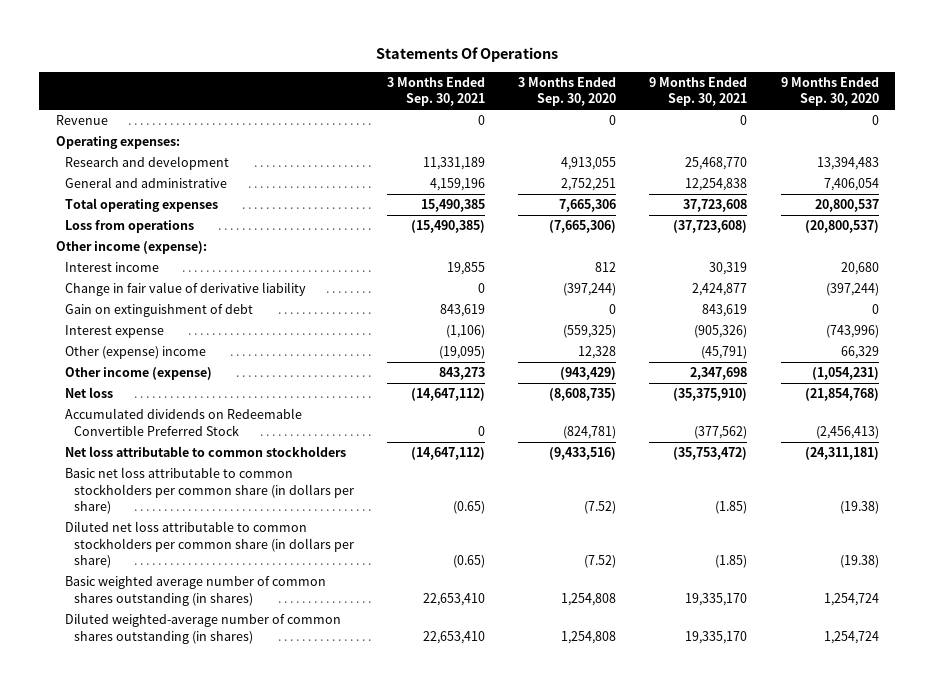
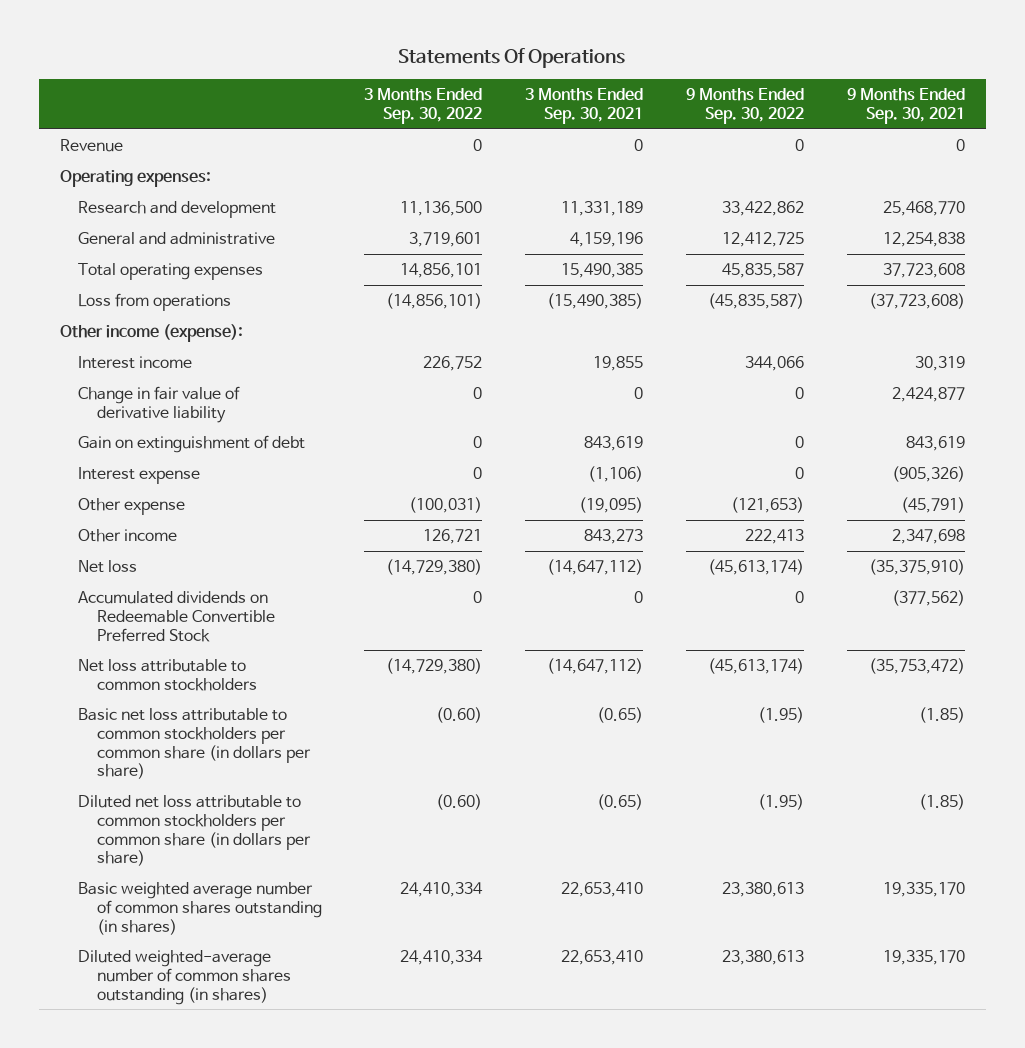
[518,76,617,107] 3 Months Ended Sep. 30, 2020 -> none
[780,76,879,107] 9 Months Ended Sep. 30, 2020 -> none
none -> [364,88,483,125] 3 Months Ended Sep. 30, 2022
none -> [685,88,804,125] 9 Months Ended Sep. 30, 2022
[65,346,207,360] Other (expense) income -> [78,498,186,516] Other expense
[65,367,213,381] Other income (expense) -> [78,529,178,543] Other income

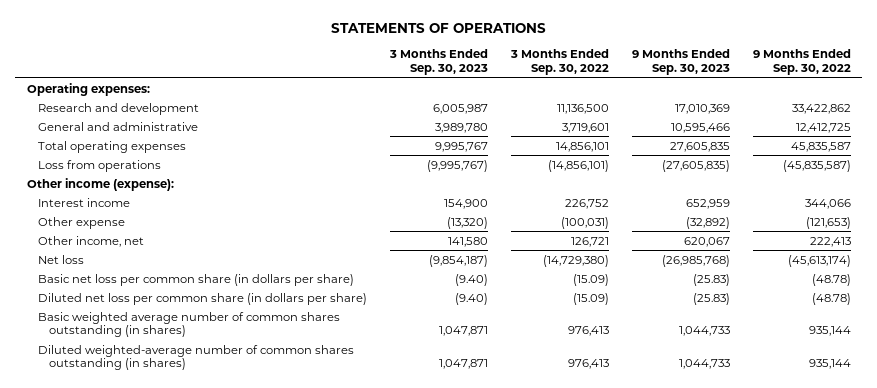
[398,48,626,69] Statements Of Operations -> [330,23,546,34] STATEMENTS OF OPERATIONS
[525,88,644,125] 3 Months Ended Sep. 30, 2021 -> none
[846,88,965,125] 9 Months Ended Sep. 30, 2021 -> none
none -> [388,49,488,76] 3 Months Ended Sep. 30, 2023
none -> [631,49,730,76] 9 Months Ended Sep. 30, 2023
[59,139,123,153] Revenue -> none
[78,386,241,423] Change in fair value of derivative liability -> none
[78,435,306,454] Gain on extinguishment of debt -> none
[78,467,201,485] Interest expense -> none
[78,529,178,543] Other income -> [37,235,144,247] Other income, net
[78,591,275,642] Accumulated dividends on Redeemable Convertible Preferred Stock -> none
[78,659,257,691] Net loss attributable to common stockholders -> none
[78,708,311,780] Basic net loss attributable to common stockholders per common share (in dollars per share) -> [37,273,354,286] Basic net loss per common share (in dollars per share)
[436,707,483,724] (0.60) -> [572,273,609,286] (15.09)
[757,707,804,724] (1.95) -> [811,273,851,286] (48.78)
[78,795,311,867] Diluted net loss attributable to common stockholders per common share (in dollars per share) -> [37,292,367,305] Diluted net loss per common share (in dollars per share)
[436,794,483,811] (0.60) -> [572,292,609,305] (15.09)
[757,794,804,811] (1.95) -> [811,292,851,305] (48.78)
[400,882,484,898] 24,410,334 -> [567,326,609,337] 976,413
[721,882,804,898] 23,380,613 -> [808,326,851,337] 935,144
[400,950,484,966] 24,410,334 -> [567,359,609,370] 976,413
[721,950,804,966] 23,380,613 -> [808,359,851,370] 935,144

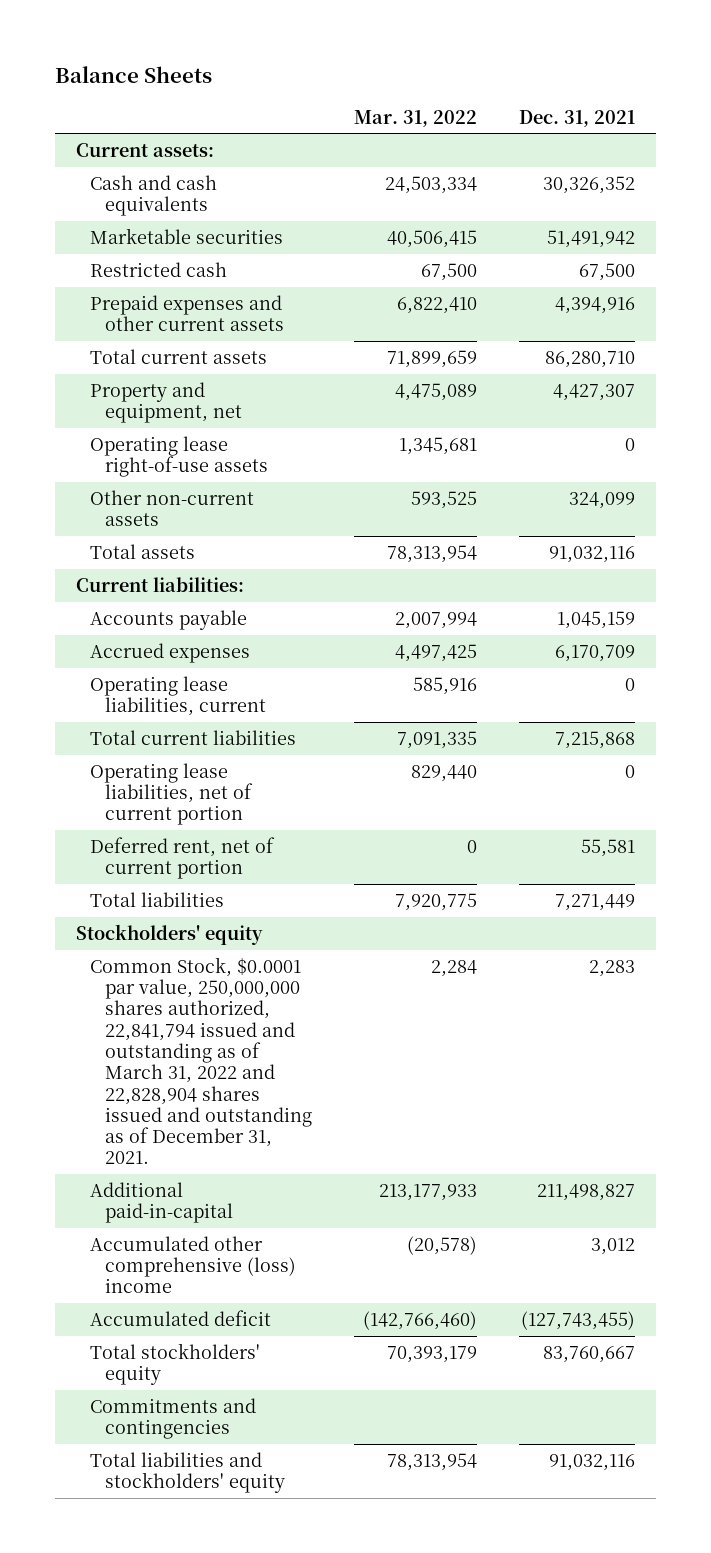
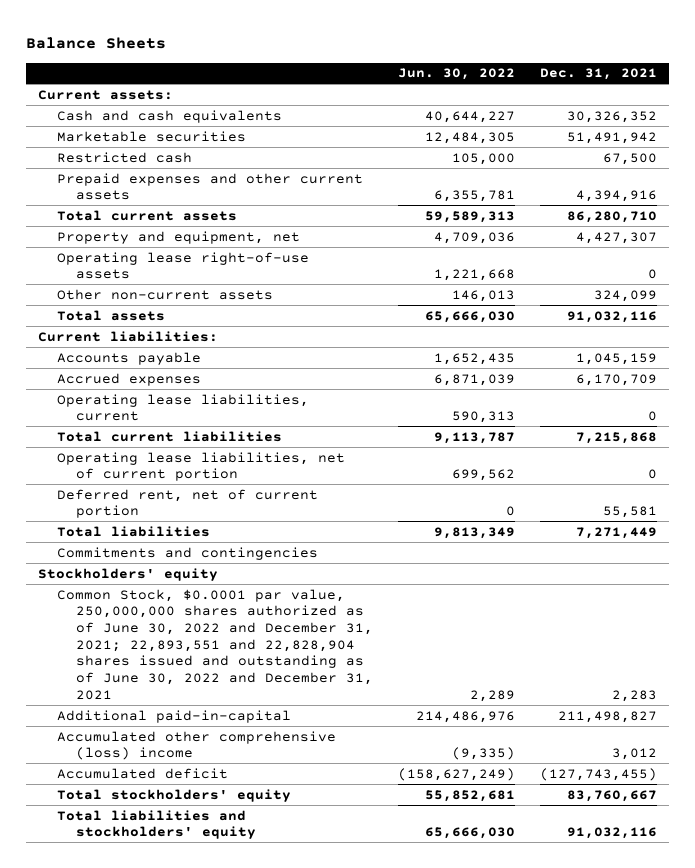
[353,109,477,127] Mar. 31, 2022 -> none
none -> [397,68,515,81] Jun. 30, 2022
[90,1397,257,1440] Commitments and contingencies -> [57,546,319,560] Commitments and contingencies
[90,956,312,1165] Common Stock, $0.0001 par value, 250,000,000 shares authorized, 22,841,794 issued and outstanding as of March 31, 2022 and 22,828,904 shares issued and outstanding as of December 31, 2021. -> [57,588,374,700] Common Stock, $0.0001 par value, 250,000,000 shares authorized as of June 30, 2022 and December 31, 2021; 22,893,551 and 22,828,904 shares issued and outstanding as of June 30, 2022 and December 31, 2021

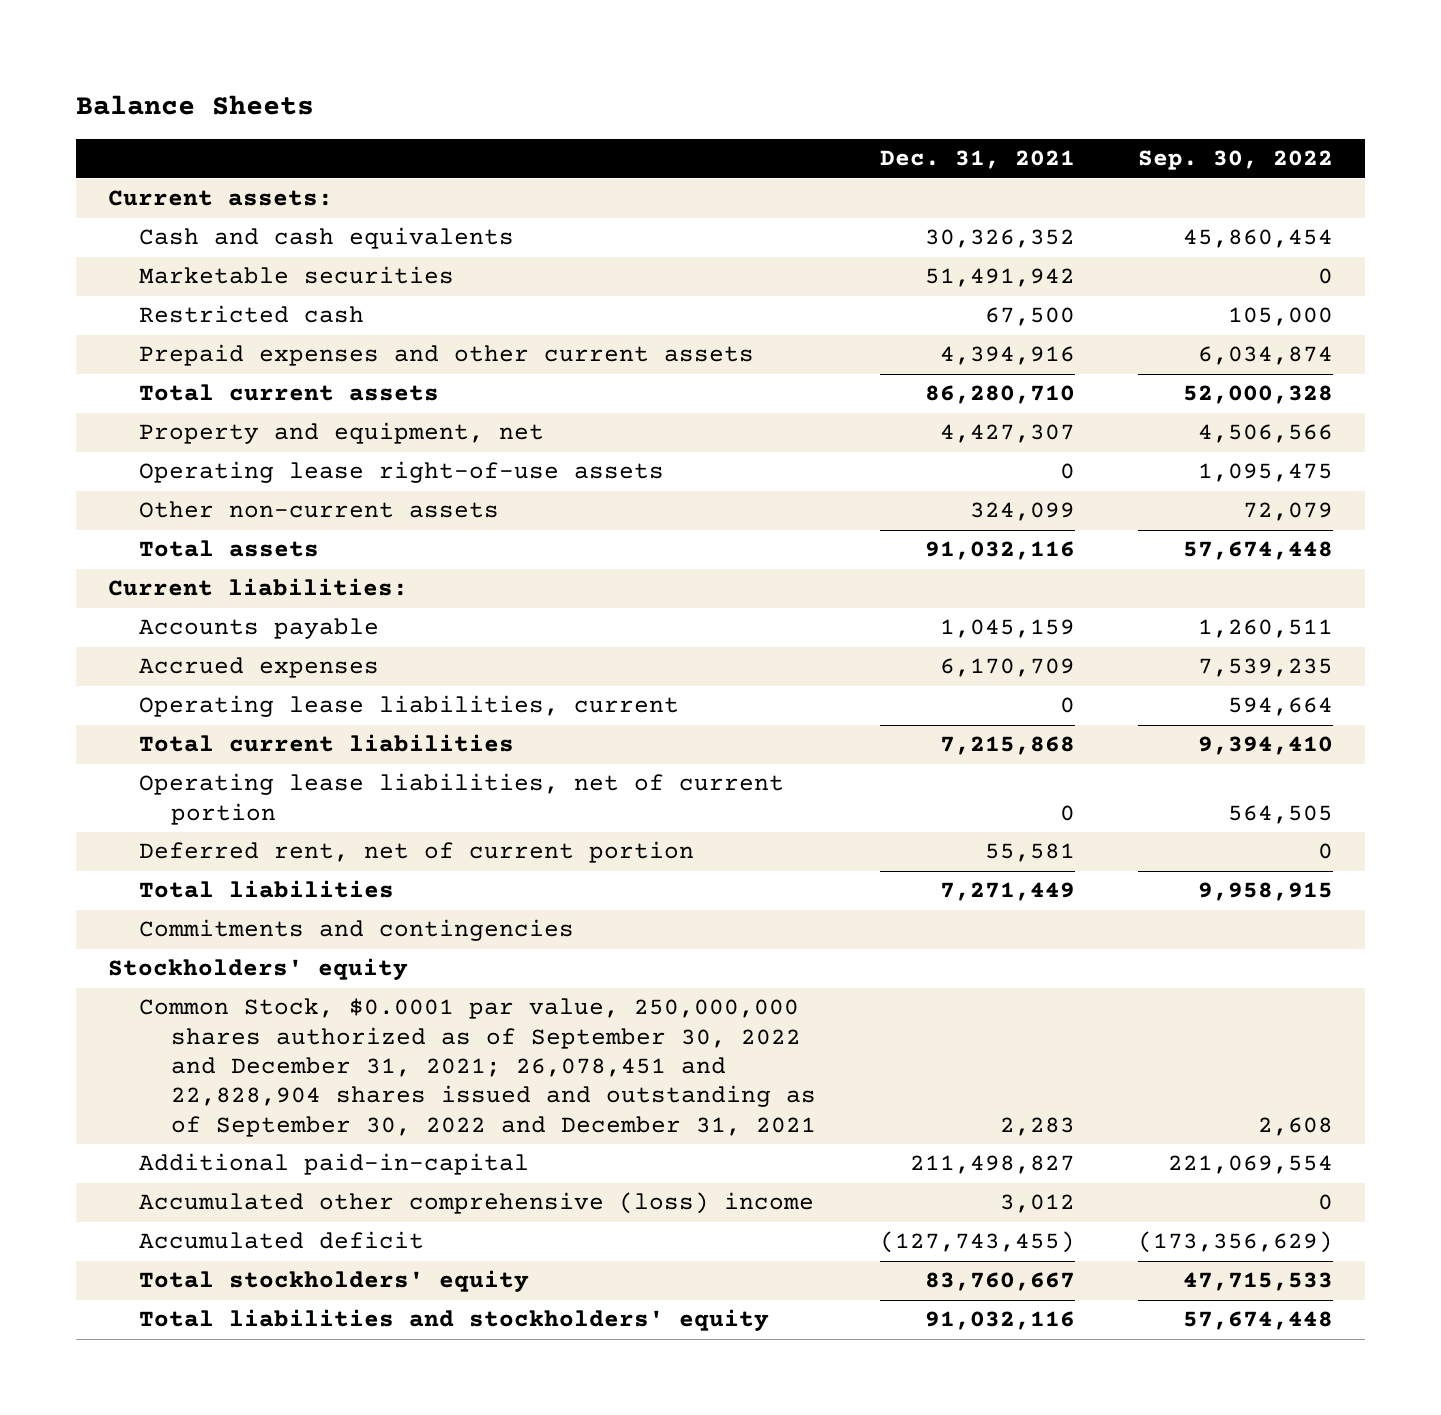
[397,68,515,81] Jun. 30, 2022 -> none
none -> [1138,150,1334,171] Sep. 30, 2022
[57,588,374,700] Common Stock, $0.0001 par value, 250,000,000 shares authorized as of June 30, 2022 and December 31, 2021; 22,893,551 and 22,828,904 shares issued and outstanding as of June 30, 2022 and December 31, 2021 -> [139,998,816,1137] Common Stock, $0.0001 par value, 250,000,000 shares authorized as of September 30, 2022 and December 31, 2021; 26,078,451 and 22,828,904 shares issued and outstanding as of September 30, 2022 and December 31, 2021

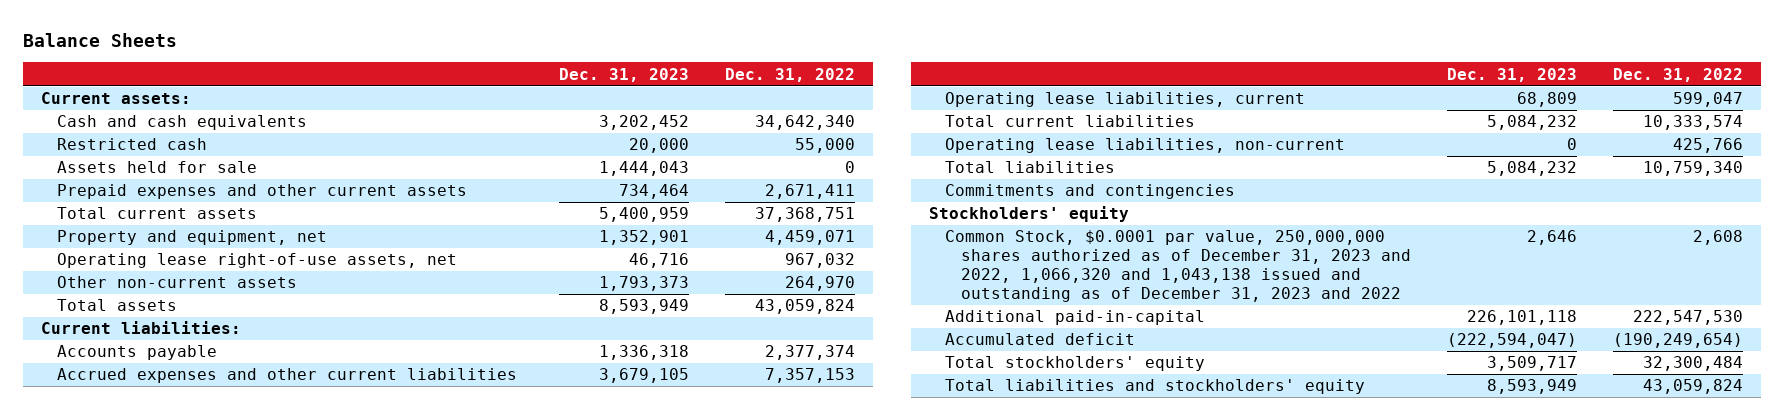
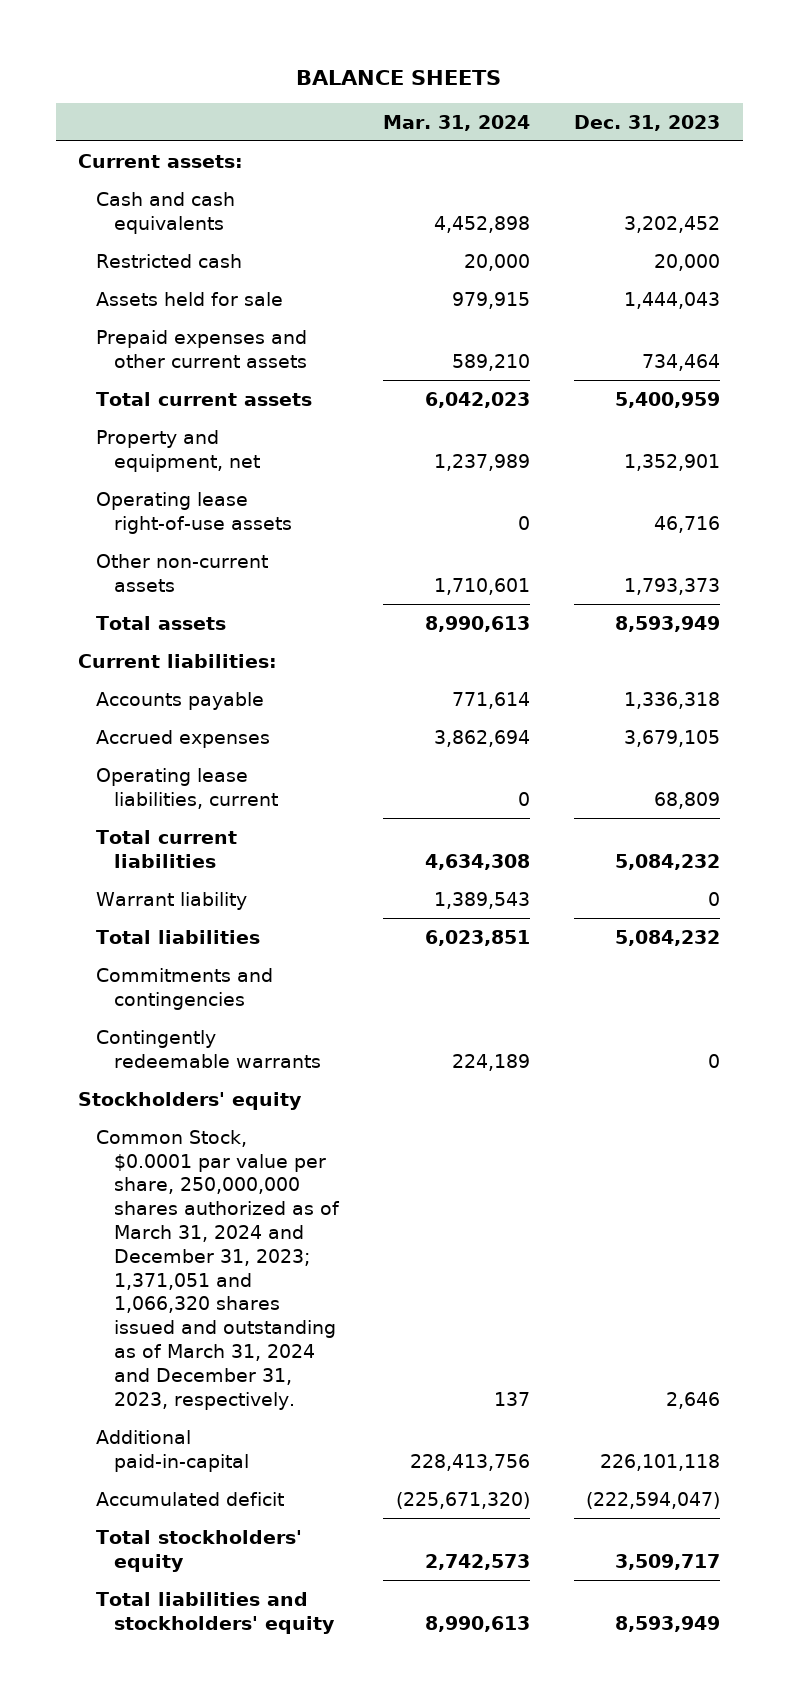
[23,33,178,48] Balance Sheets -> [296,69,502,85] BALANCE SHEETS
[724,67,855,82] Dec. 31, 2022 -> none
none -> [382,114,530,131] Mar. 31, 2024
[57,253,458,269] Operating lease right-of-use assets, net -> [95,491,292,534] Operating lease right-of-use assets
[57,368,518,384] Accrued expenses and other current liabilities -> [95,729,270,748] Accrued expenses
[944,138,1345,154] Operating lease liabilities, non-current -> none
none -> [95,891,247,910] Warrant liability
none -> [95,1029,321,1068] Contingently redeemable warrants
[944,230,1411,303] Common Stock, $0.0001 par value, 250,000,000 shares authorized as of December 31, 2023 and 2022, 1,066,320 and 1,043,138 issued and outstanding as of December 31, 2023 and 2022 -> [95,1129,340,1410] Common Stock, $0.0001 par value per share, 250,000,000 shares authorized as of March 31, 2024 and December 31, 2023; 1,371,051 and 1,066,320 shares issued and outstanding as of March 31, 2024 and December 31, 2023, respectively.

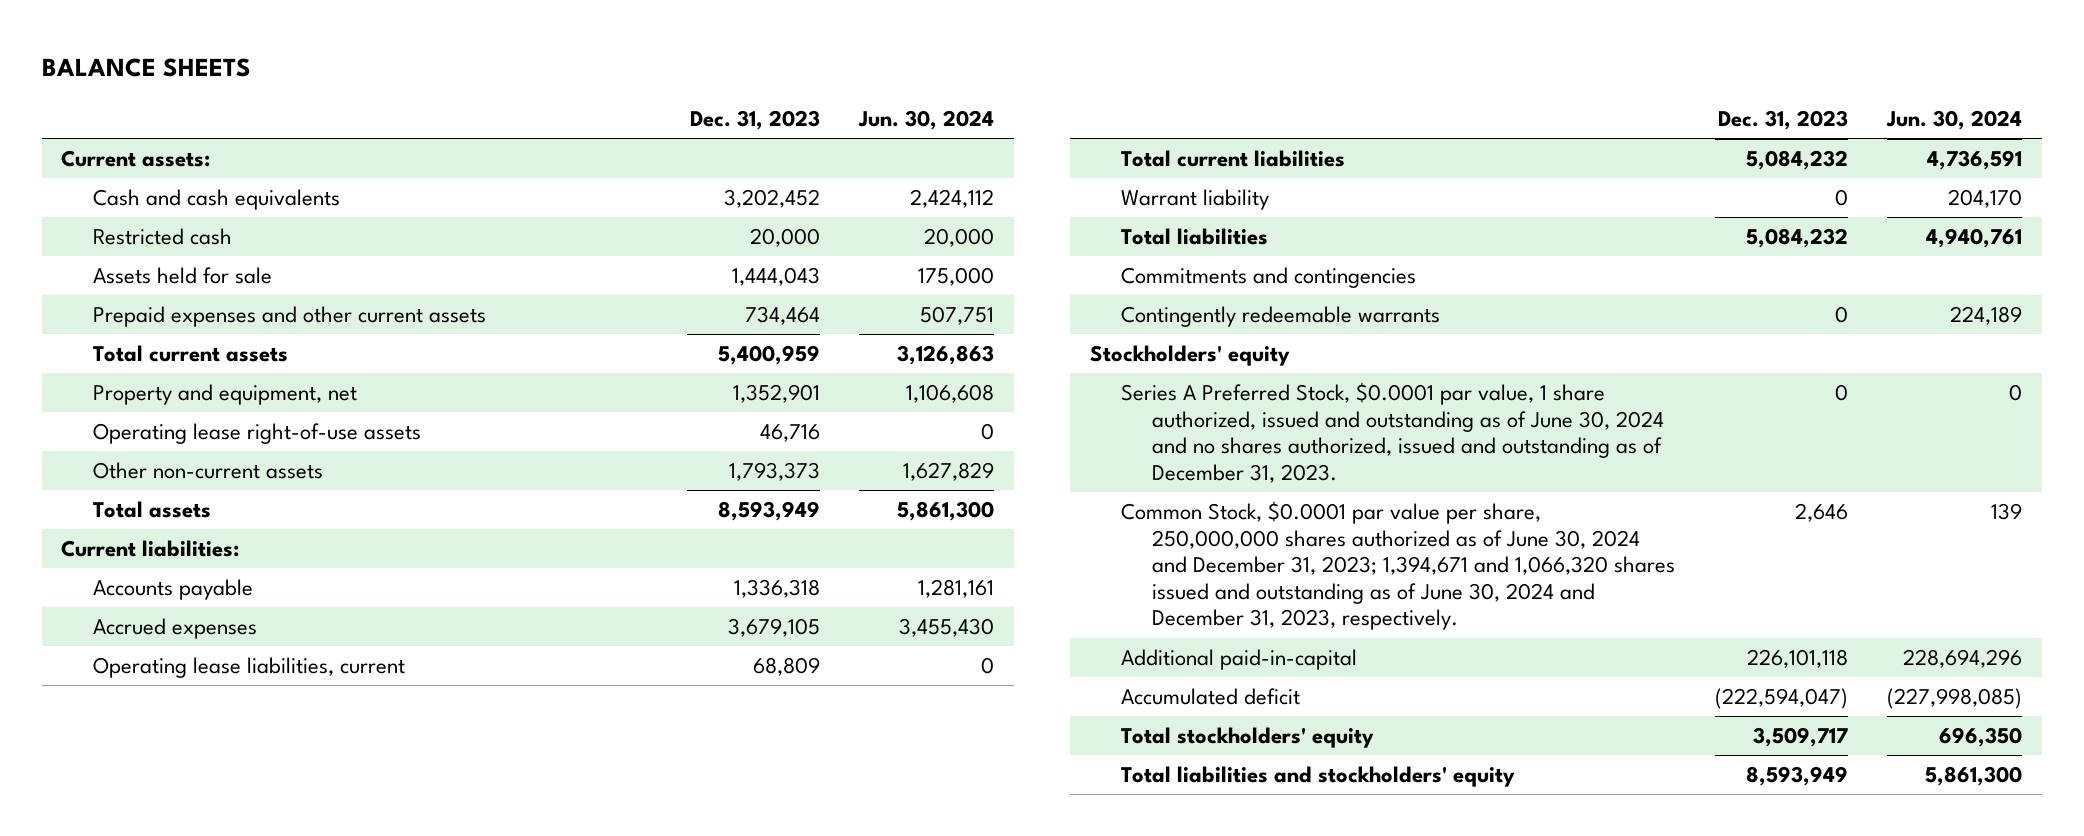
[382,114,530,131] Mar. 31, 2024 -> none
none -> [858,110,995,131] Jun. 30, 2024
none -> [1121,382,1665,483] Series A Preferred Stock, $0.0001 par value, 1 share authorized, issued and outstanding as of June 30, 2024 and no shares authorized, issued and outstanding as of December 31, 2023.
[95,1129,340,1410] Common Stock, $0.0001 par value per share, 250,000,000 shares authorized as of March 31, 2024 and December 31, 2023; 1,371,051 and 1,066,320 shares issued and outstanding as of March 31, 2024 and December 31, 2023, respectively. -> [1121,501,1676,631] Common Stock, $0.0001 par value per share, 250,000,000 shares authorized as of June 30, 2024 and December 31, 2023; 1,394,671 and 1,066,320 shares issued and outstanding as of June 30, 2024 and December 31, 2023, respectively.

